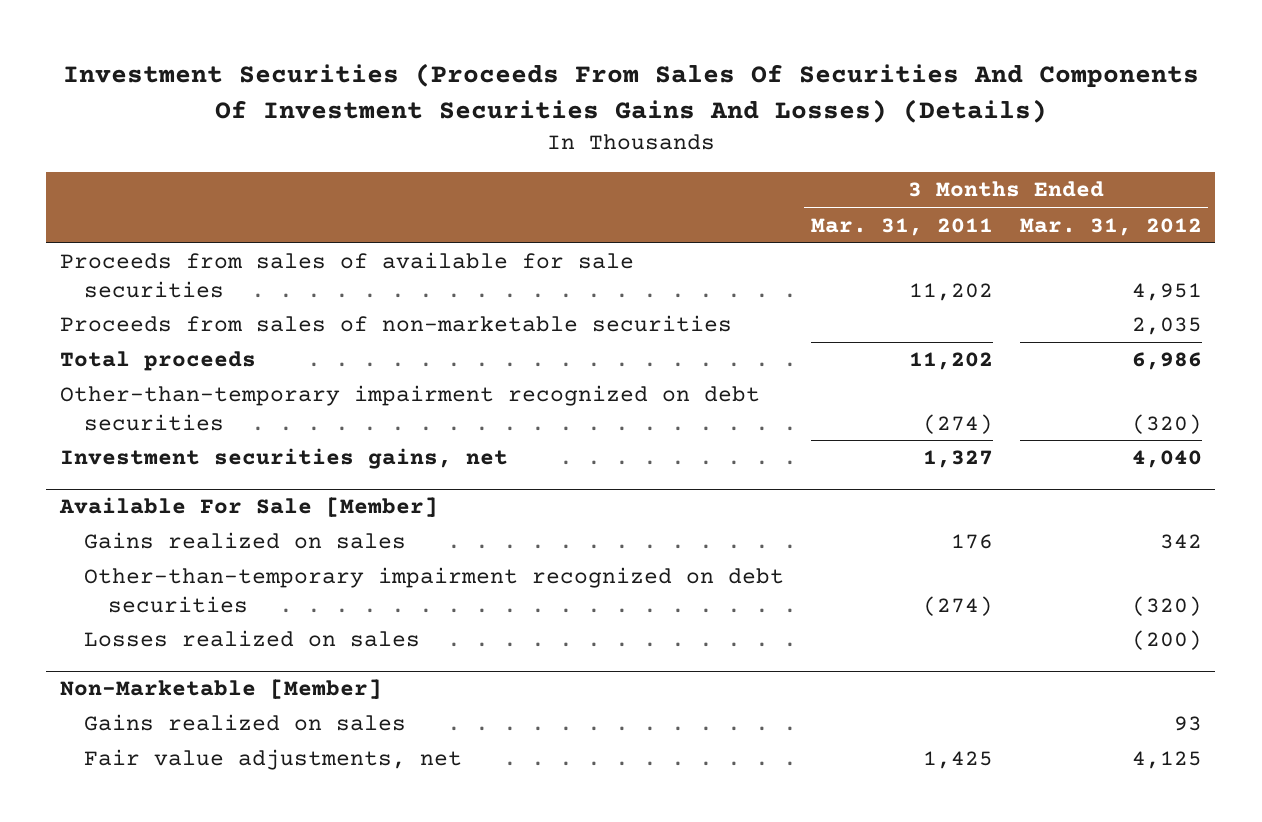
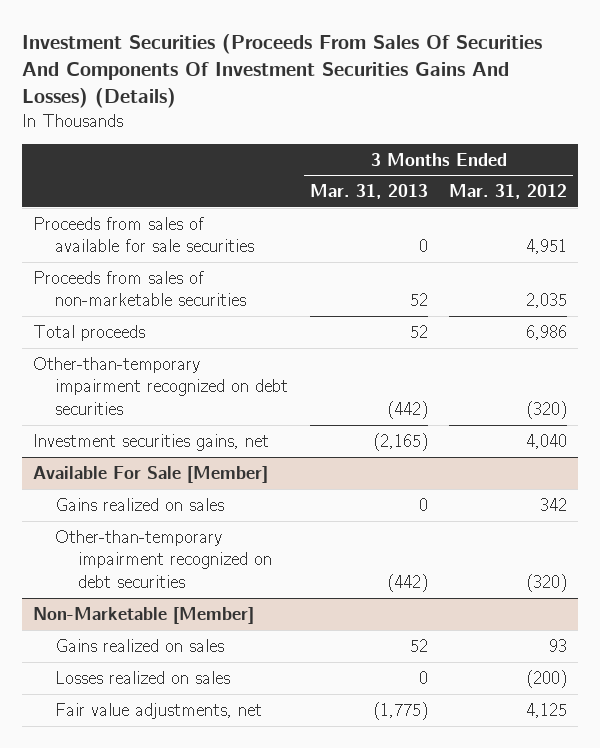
[810,217,993,236] Mar. 31, 2011 -> none
none -> [309,184,428,200] Mar. 31, 2013
[83,630,420,648] Losses realized on sales -> none
none -> [55,670,231,684] Losses realized on sales

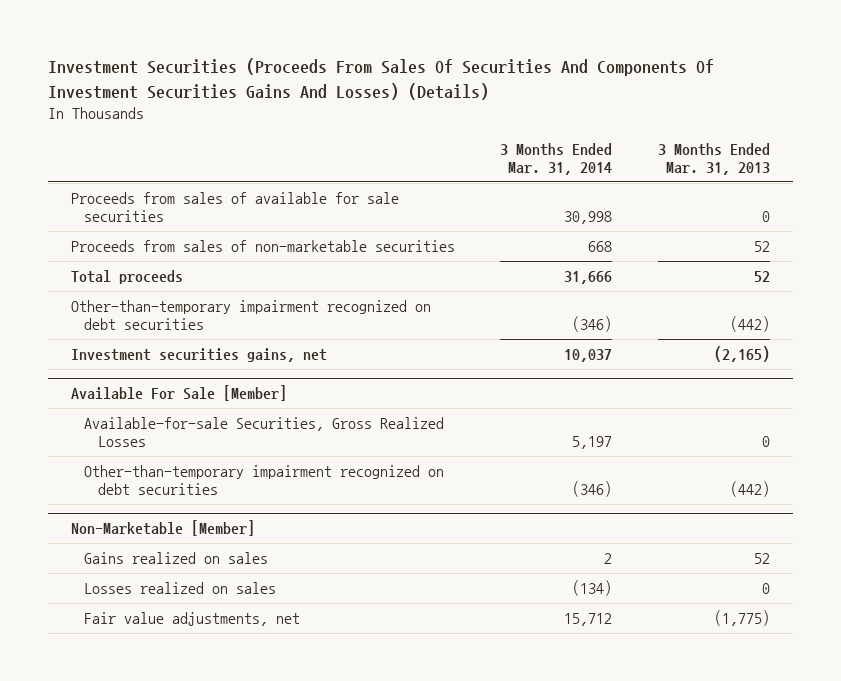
[449,184,568,200] Mar. 31, 2012 -> none
none -> [500,142,613,175] 3 Months Ended Mar. 31, 2014
[55,497,225,511] Gains realized on sales -> none
none -> [84,416,445,448] Available-for-sale Securities, Gross Realized Losses

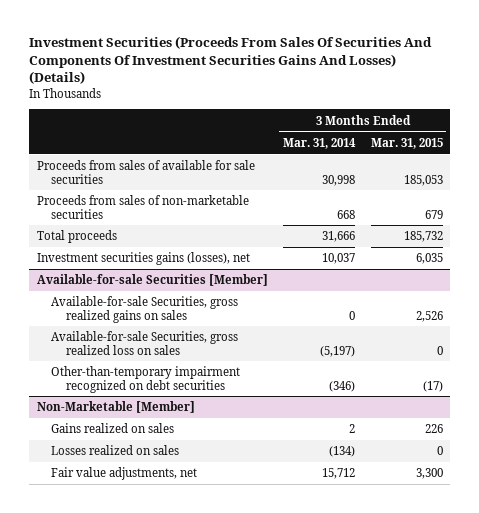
[657,142,770,175] 3 Months Ended Mar. 31, 2013 -> none
none -> [370,137,443,149] Mar. 31, 2015
[70,299,431,331] Other-than-temporary impairment recognized on debt securities -> none
[70,347,327,362] Investment securities gains, net -> [36,252,250,266] Investment securities gains (losses), net
[70,384,287,401] Available For Sale [Member] -> [36,274,268,287] Available-for-sale Securities [Member]
none -> [51,296,239,323] Available-for-sale Securities, gross realized gains on sales
[84,416,445,448] Available-for-sale Securities, Gross Realized Losses -> [51,331,239,355] Available-for-sale Securities, gross realized loss on sales
[572,436,613,450] 5,197 -> [320,345,356,357] (5,197)

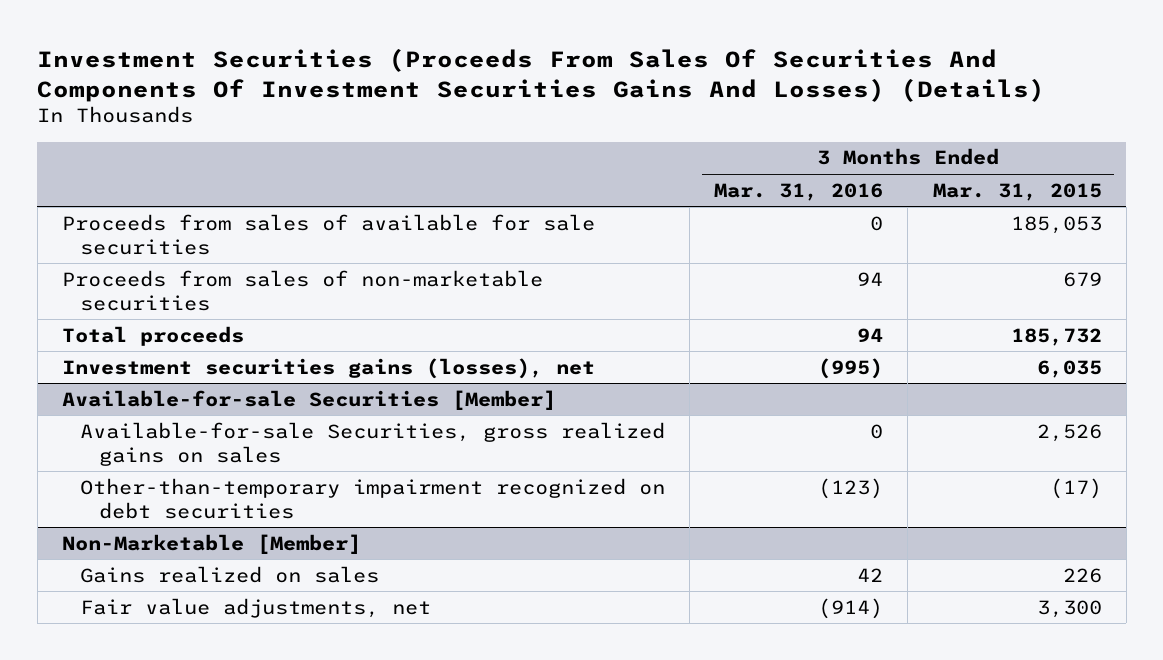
[283,137,357,149] Mar. 31, 2014 -> none
none -> [714,182,884,201] Mar. 31, 2016
[51,331,239,355] Available-for-sale Securities, gross realized loss on sales -> none
[51,445,180,456] Losses realized on sales -> none

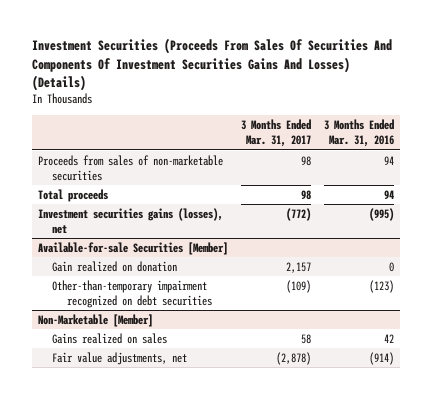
[932,182,1102,201] Mar. 31, 2015 -> none
none -> [241,119,312,148] 3 Months Ended Mar. 31, 2017
[61,213,595,255] Proceeds from sales of available for sale securities -> none
[80,421,666,466] Available-for-sale Securities, gross realized gains on sales -> none
none -> [52,260,178,272] Gain realized on donation

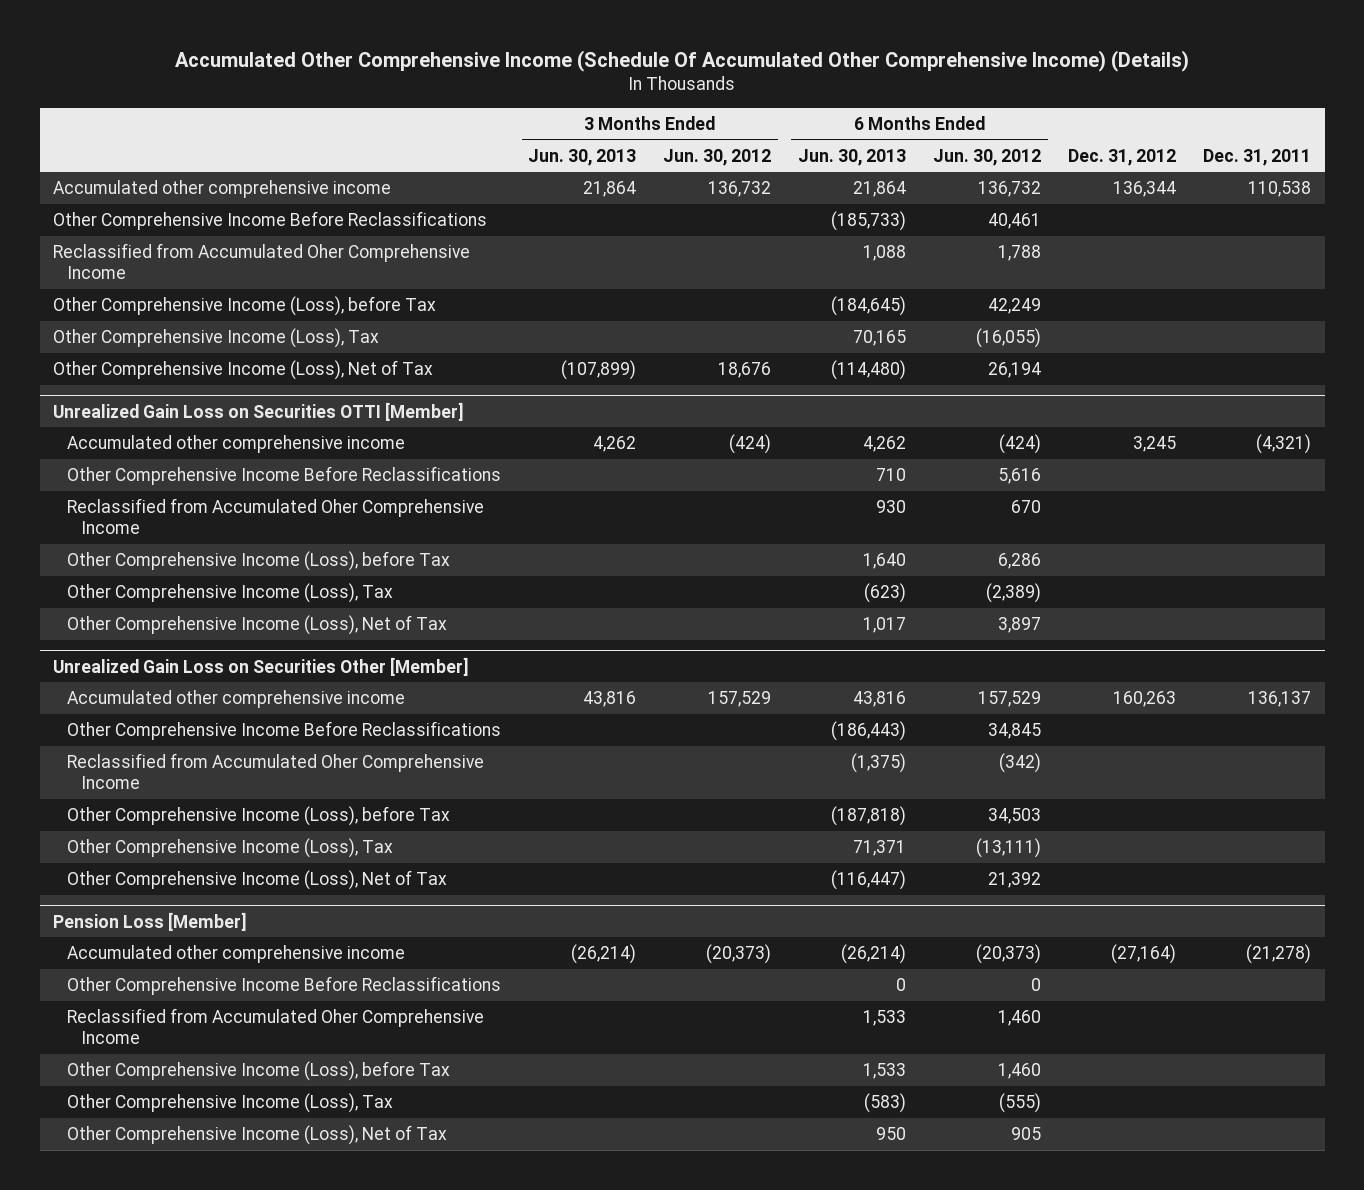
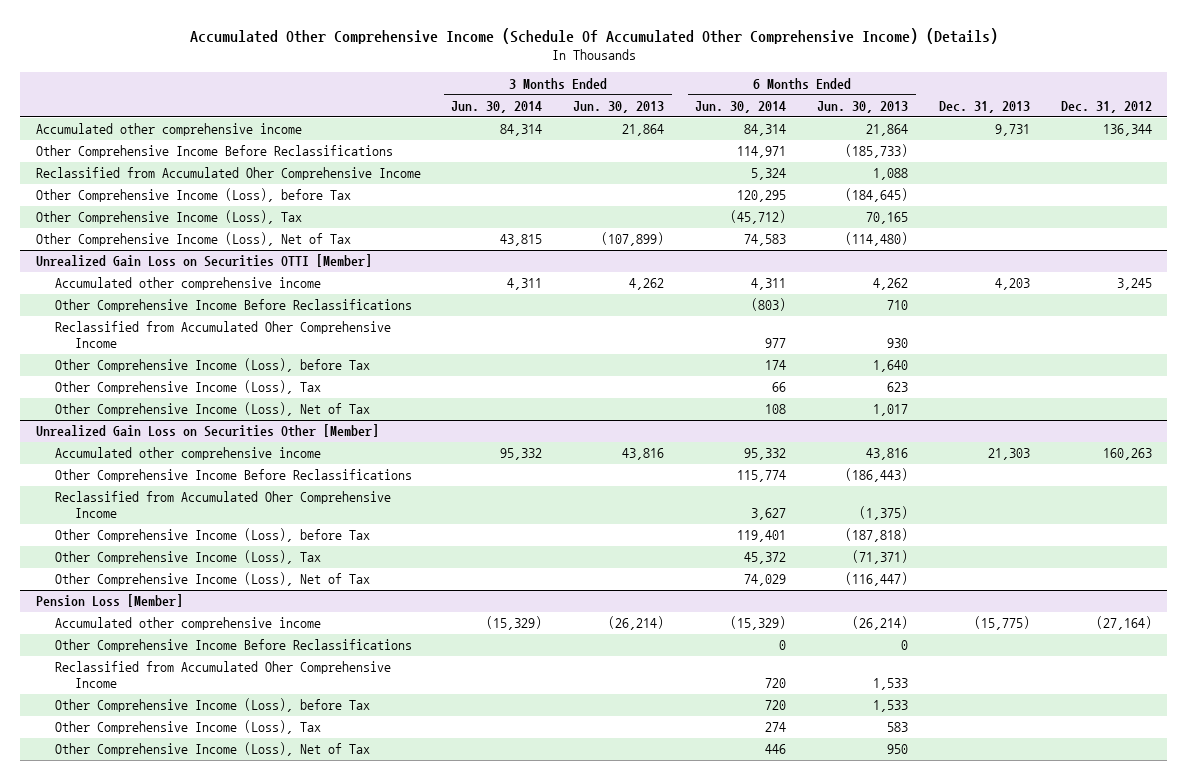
[663,148,772,166] Jun. 30, 2012 -> none
[933,148,1042,166] Jun. 30, 2012 -> none
[1203,148,1312,166] Dec. 31, 2011 -> none
none -> [451,101,543,114] Jun. 30, 2014
none -> [695,101,787,114] Jun. 30, 2014
none -> [939,101,1031,114] Dec. 31, 2013
[864,583,907,604] (623) -> [887,382,909,393] 623
[853,840,907,857] 71,371 -> [852,550,909,565] (71,371)
[864,1093,907,1114] (583) -> [887,722,909,733] 583

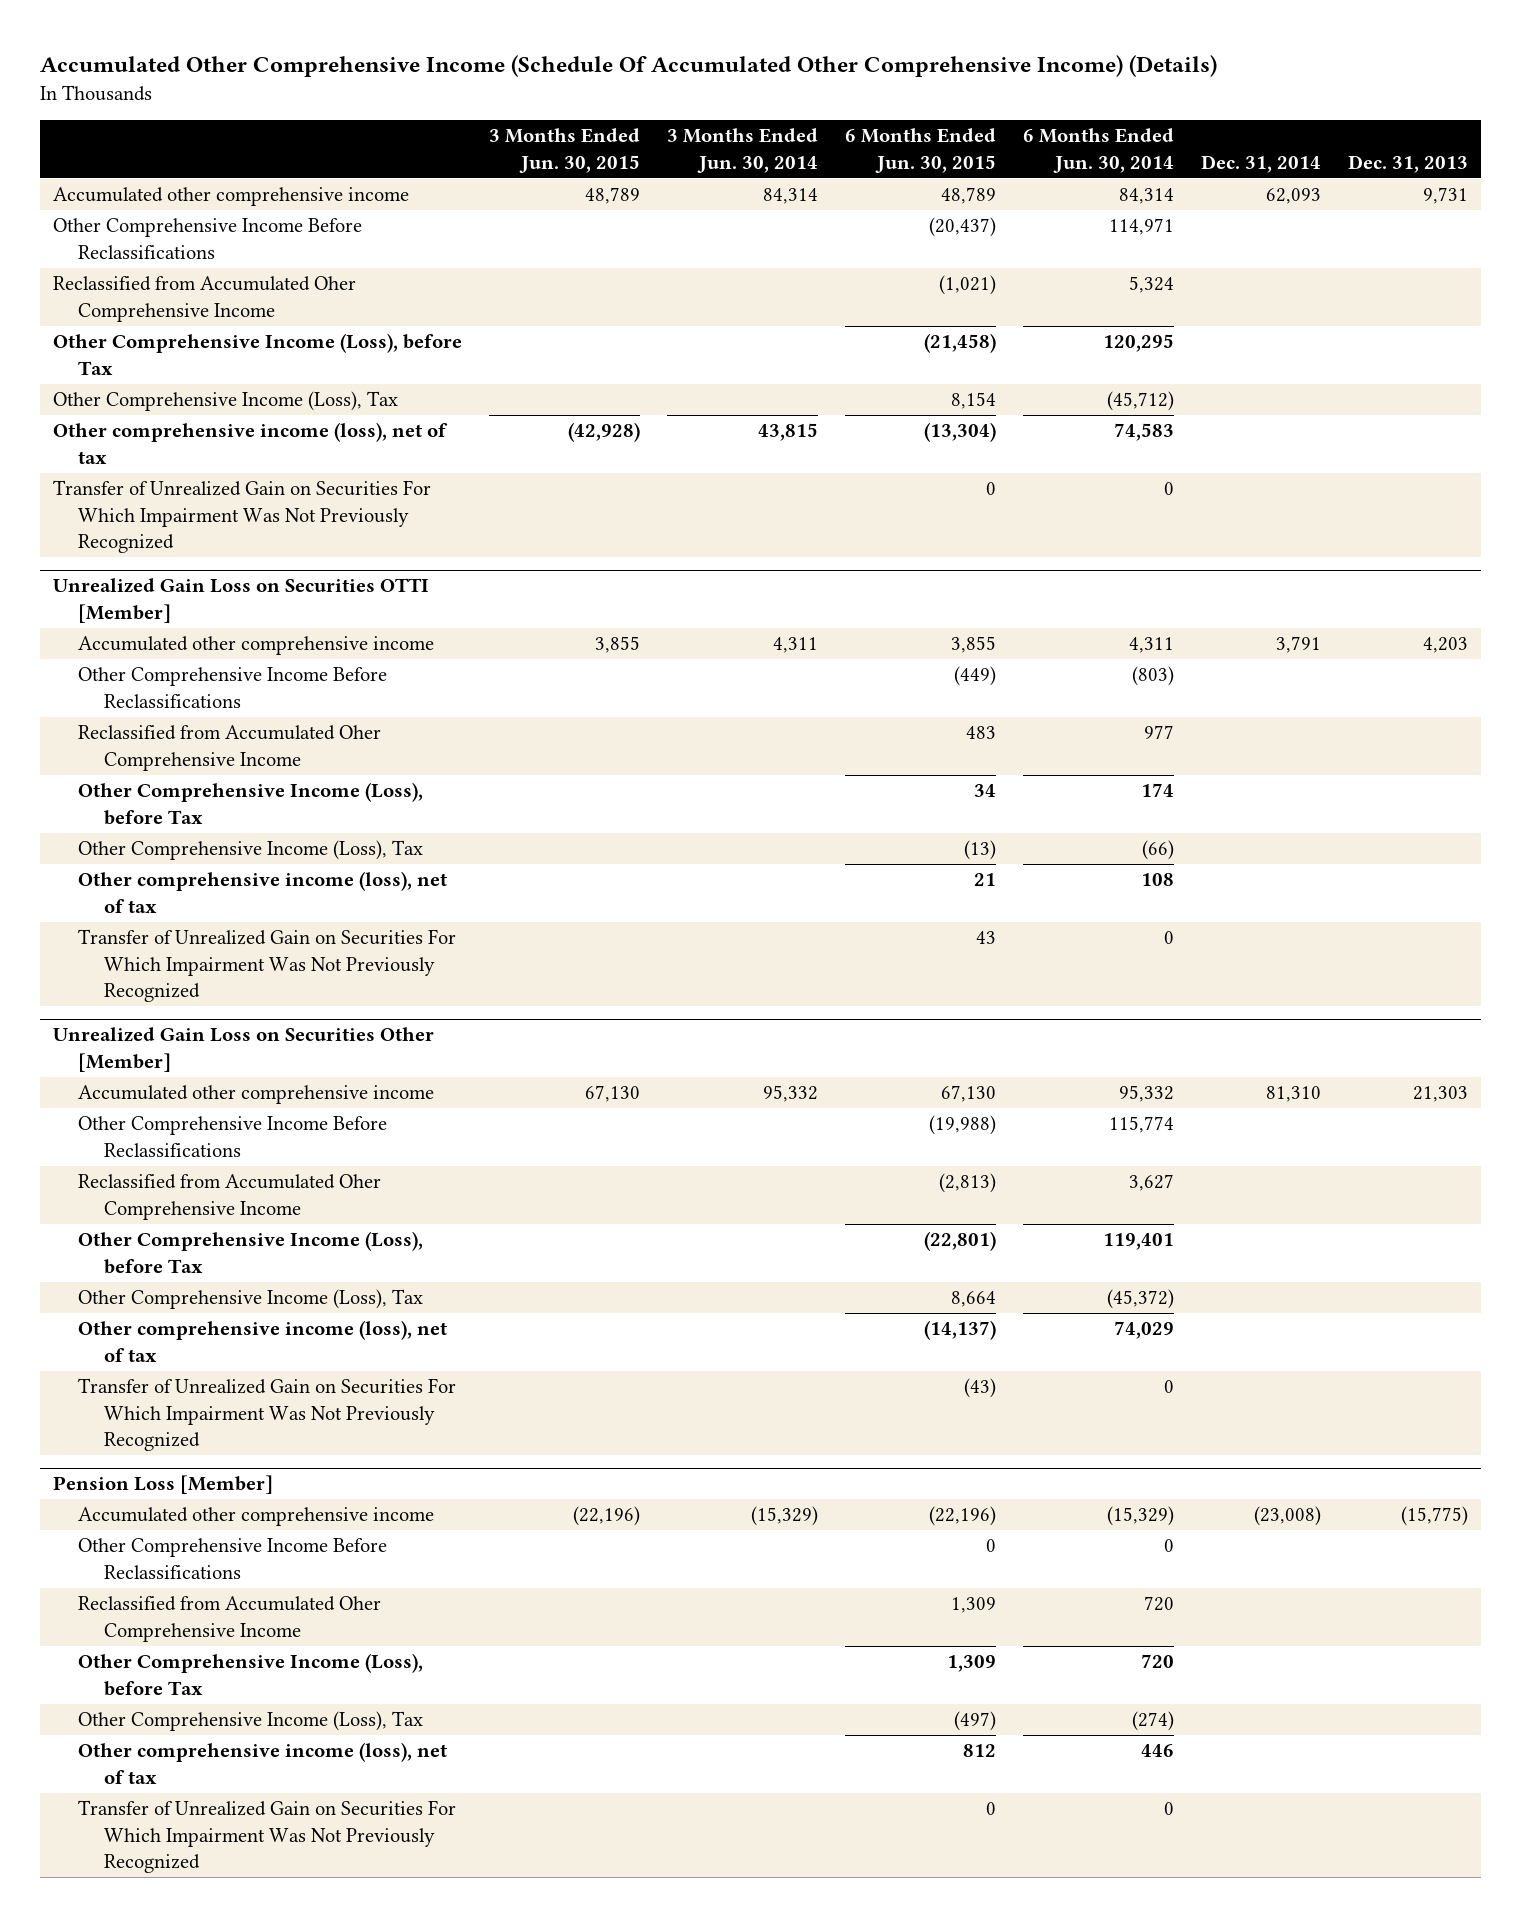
[573,101,665,114] Jun. 30, 2013 -> none
[817,101,909,114] Jun. 30, 2013 -> none
[1060,101,1152,114] Dec. 31, 2012 -> none
none -> [489,128,641,173] 3 Months Ended Jun. 30, 2015
none -> [845,128,997,173] 6 Months Ended Jun. 30, 2015
none -> [1201,154,1322,173] Dec. 31, 2014
[35,232,351,247] Other Comprehensive Income (Loss), Net of Tax -> [53,422,449,464] Other comprehensive income (loss), net of tax
none -> [53,480,432,553] Transfer of Unrealized Gain on Securities For Which Impairment Was Not Previously Recognized
[772,382,787,393] 66 -> [1142,840,1175,861] (66)
[55,402,371,417] Other Comprehensive Income (Loss), Net of Tax -> [78,871,448,913] Other comprehensive income (loss), net of tax
none -> [78,929,457,1002] Transfer of Unrealized Gain on Securities For Which Impairment Was Not Previously Recognized
[744,552,787,565] 45,372 -> [1107,1289,1175,1310] (45,372)
[55,572,371,587] Other Comprehensive Income (Loss), Net of Tax -> [78,1320,448,1362] Other comprehensive income (loss), net of tax
none -> [78,1378,457,1451] Transfer of Unrealized Gain on Securities For Which Impairment Was Not Previously Recognized
[765,722,787,733] 274 -> [1132,1711,1175,1732] (274)
[55,742,371,757] Other Comprehensive Income (Loss), Net of Tax -> [78,1742,448,1784] Other comprehensive income (loss), net of tax
none -> [78,1800,457,1873] Transfer of Unrealized Gain on Securities For Which Impairment Was Not Previously Recognized

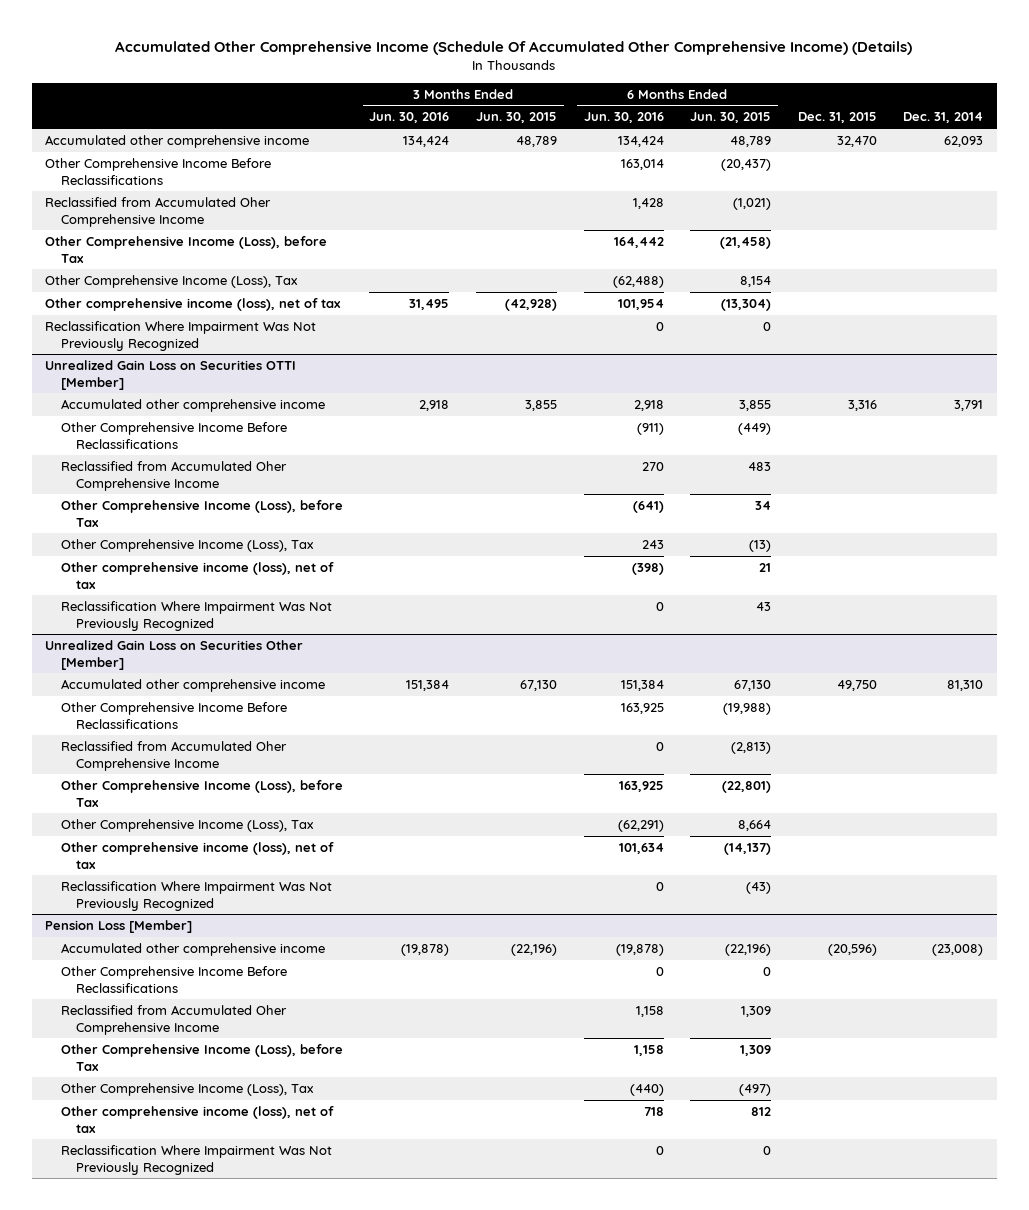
[667,128,819,173] 3 Months Ended Jun. 30, 2014 -> none
[1023,128,1175,173] 6 Months Ended Jun. 30, 2014 -> none
[1347,154,1468,173] Dec. 31, 2013 -> none
none -> [369,112,450,124] Jun. 30, 2016
none -> [583,112,664,124] Jun. 30, 2016
none -> [797,112,877,124] Dec. 31, 2015
[53,480,432,553] Transfer of Unrealized Gain on Securities For Which Impairment Was Not Previously Recognized -> [45,320,317,351] Reclassification Where Impairment Was Not Previously Recognized
[78,929,457,1002] Transfer of Unrealized Gain on Securities For Which Impairment Was Not Previously Recognized -> [60,600,332,631] Reclassification Where Impairment Was Not Previously Recognized
[78,1378,457,1451] Transfer of Unrealized Gain on Securities For Which Impairment Was Not Previously Recognized -> [60,880,332,911] Reclassification Where Impairment Was Not Previously Recognized
[78,1800,457,1873] Transfer of Unrealized Gain on Securities For Which Impairment Was Not Previously Recognized -> [60,1144,332,1175] Reclassification Where Impairment Was Not Previously Recognized

